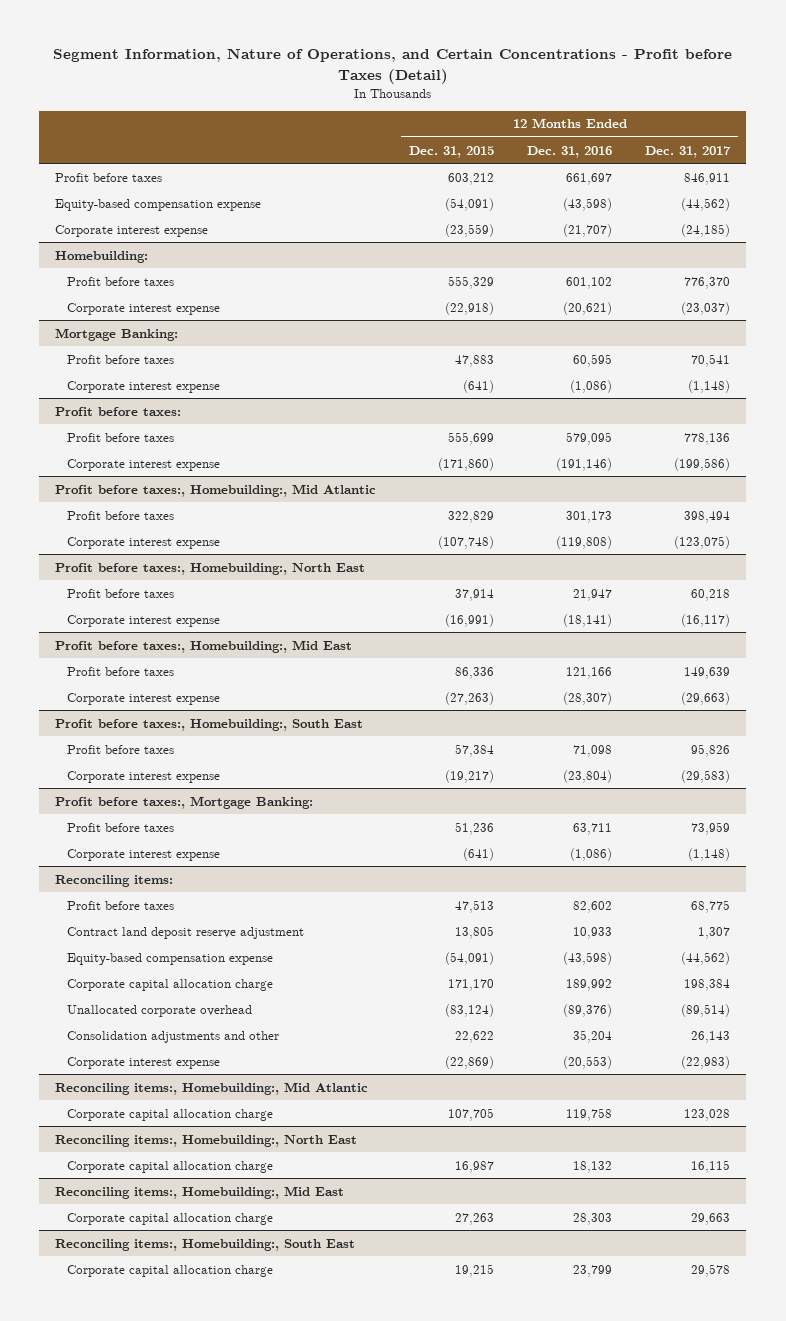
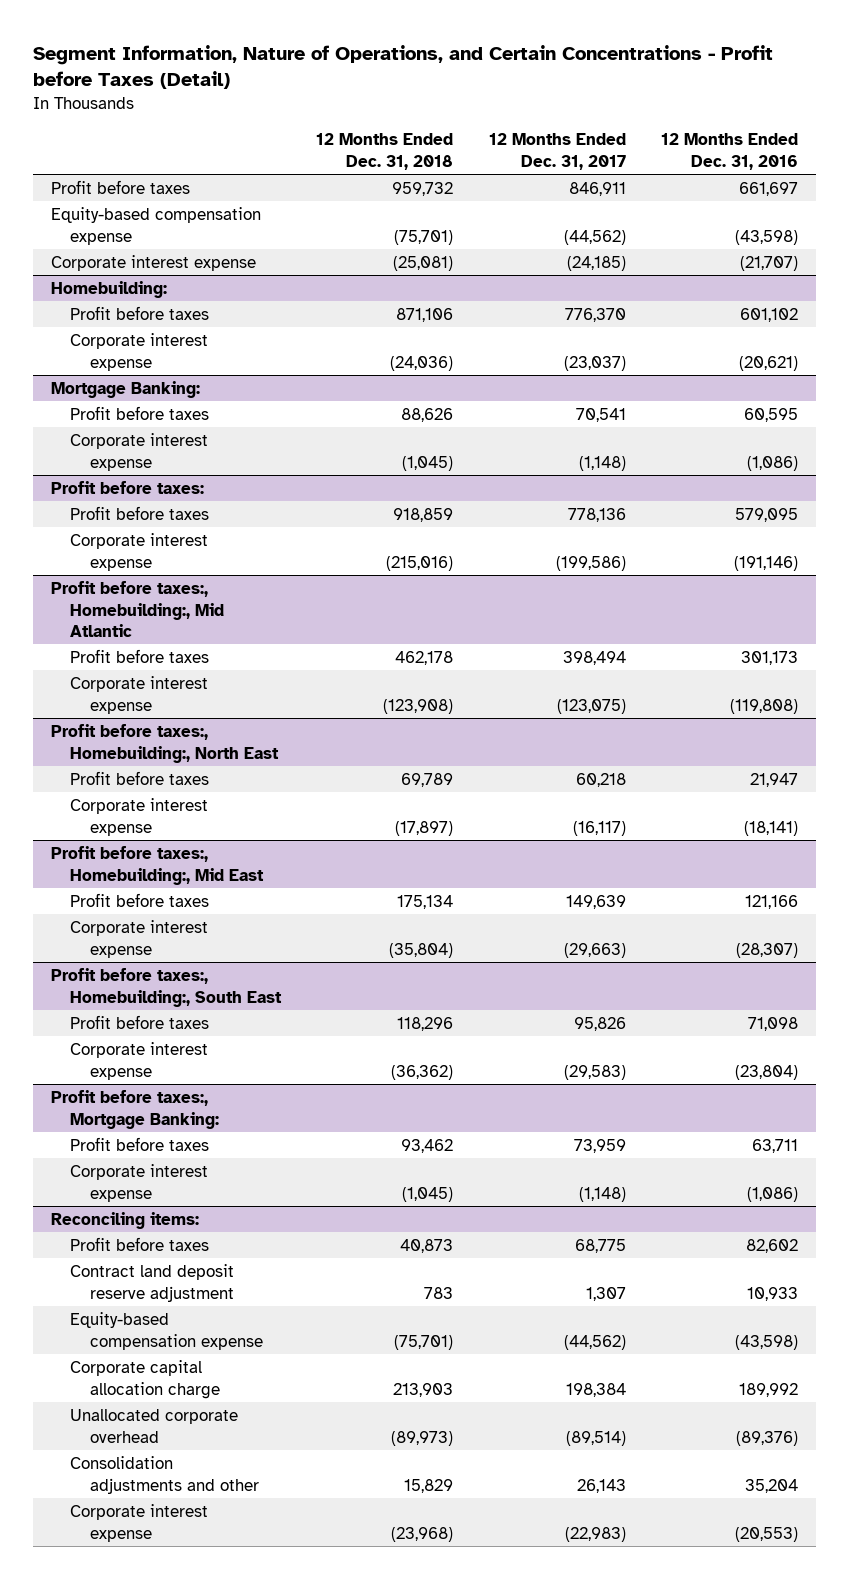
[409,145,495,158] Dec. 31, 2015 -> none
none -> [316,133,454,171] 12 Months Ended Dec. 31, 2018
[55,1081,369,1095] Reconciling items:, Homebuilding:, Mid Atlantic -> none
[67,1108,274,1121] Corporate capital allocation charge -> none
[55,1134,358,1147] Reconciling items:, Homebuilding:, North East -> none
[67,1160,274,1173] Corporate capital allocation charge -> none
[55,1185,345,1199] Reconciling items:, Homebuilding:, Mid East -> none
[67,1212,274,1225] Corporate capital allocation charge -> none
[55,1238,356,1251] Reconciling items:, Homebuilding:, South East -> none
[67,1264,274,1277] Corporate capital allocation charge -> none

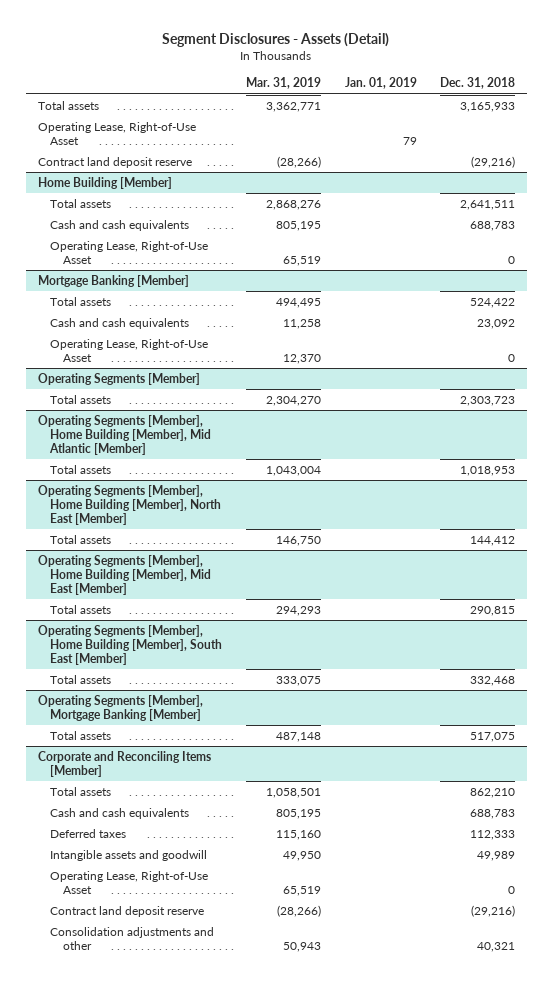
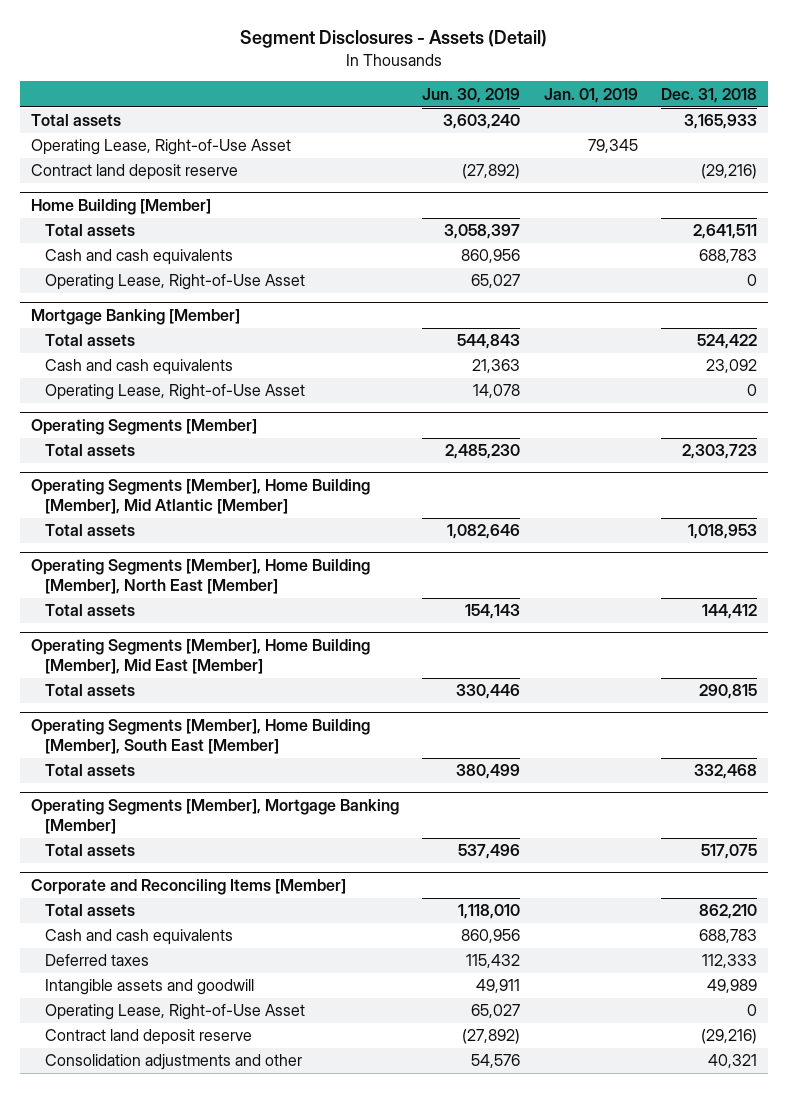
[245,77,321,90] Mar. 31, 2019 -> none
none -> [422,87,521,103] Jun. 30, 2019
[402,136,417,145] 79 -> [587,139,638,154] 79,345

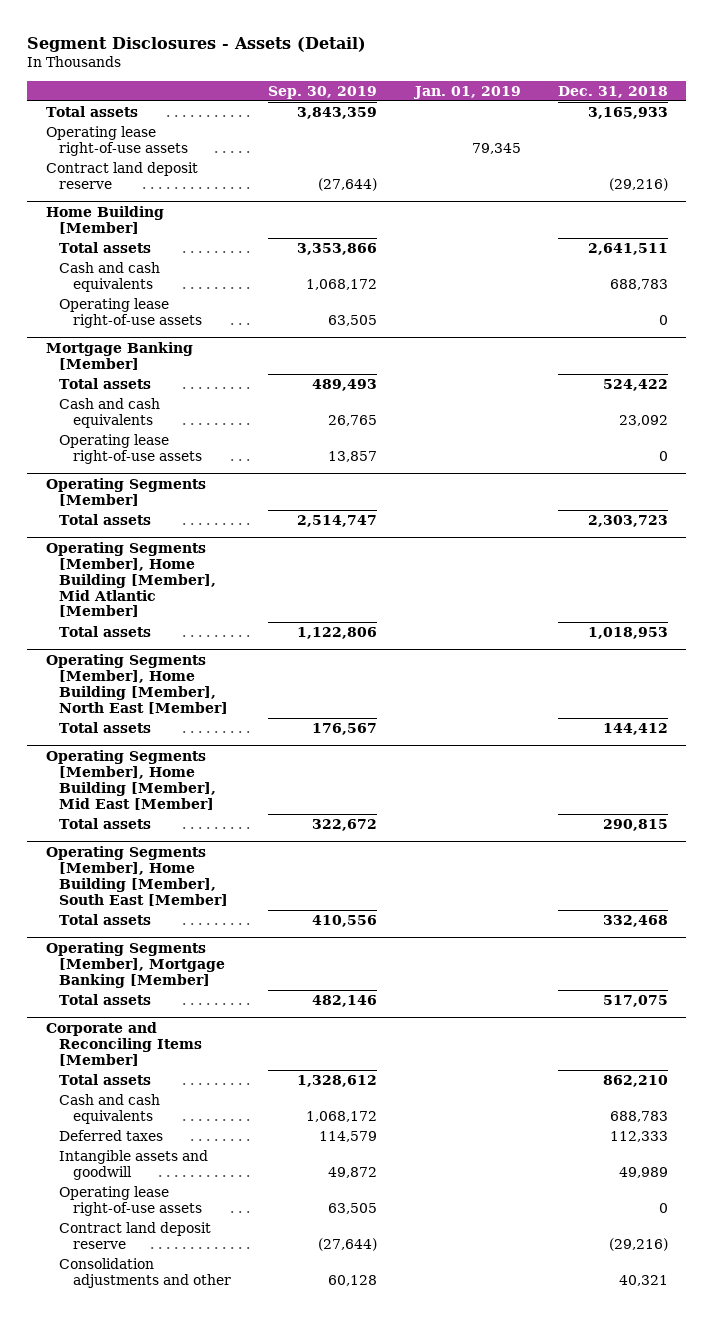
[422,87,521,103] Jun. 30, 2019 -> none
none -> [268,85,378,99] Sep. 30, 2019
[31,139,292,156] Operating Lease, Right-of-Use Asset -> [45,126,189,156] Operating lease right-of-use assets
[45,274,306,291] Operating Lease, Right-of-Use Asset -> [59,298,203,328] Operating lease right-of-use assets
[45,384,306,401] Operating Lease, Right-of-Use Asset -> [59,434,203,464] Operating lease right-of-use assets
[45,1004,306,1021] Operating Lease, Right-of-Use Asset -> [59,1186,203,1216] Operating lease right-of-use assets

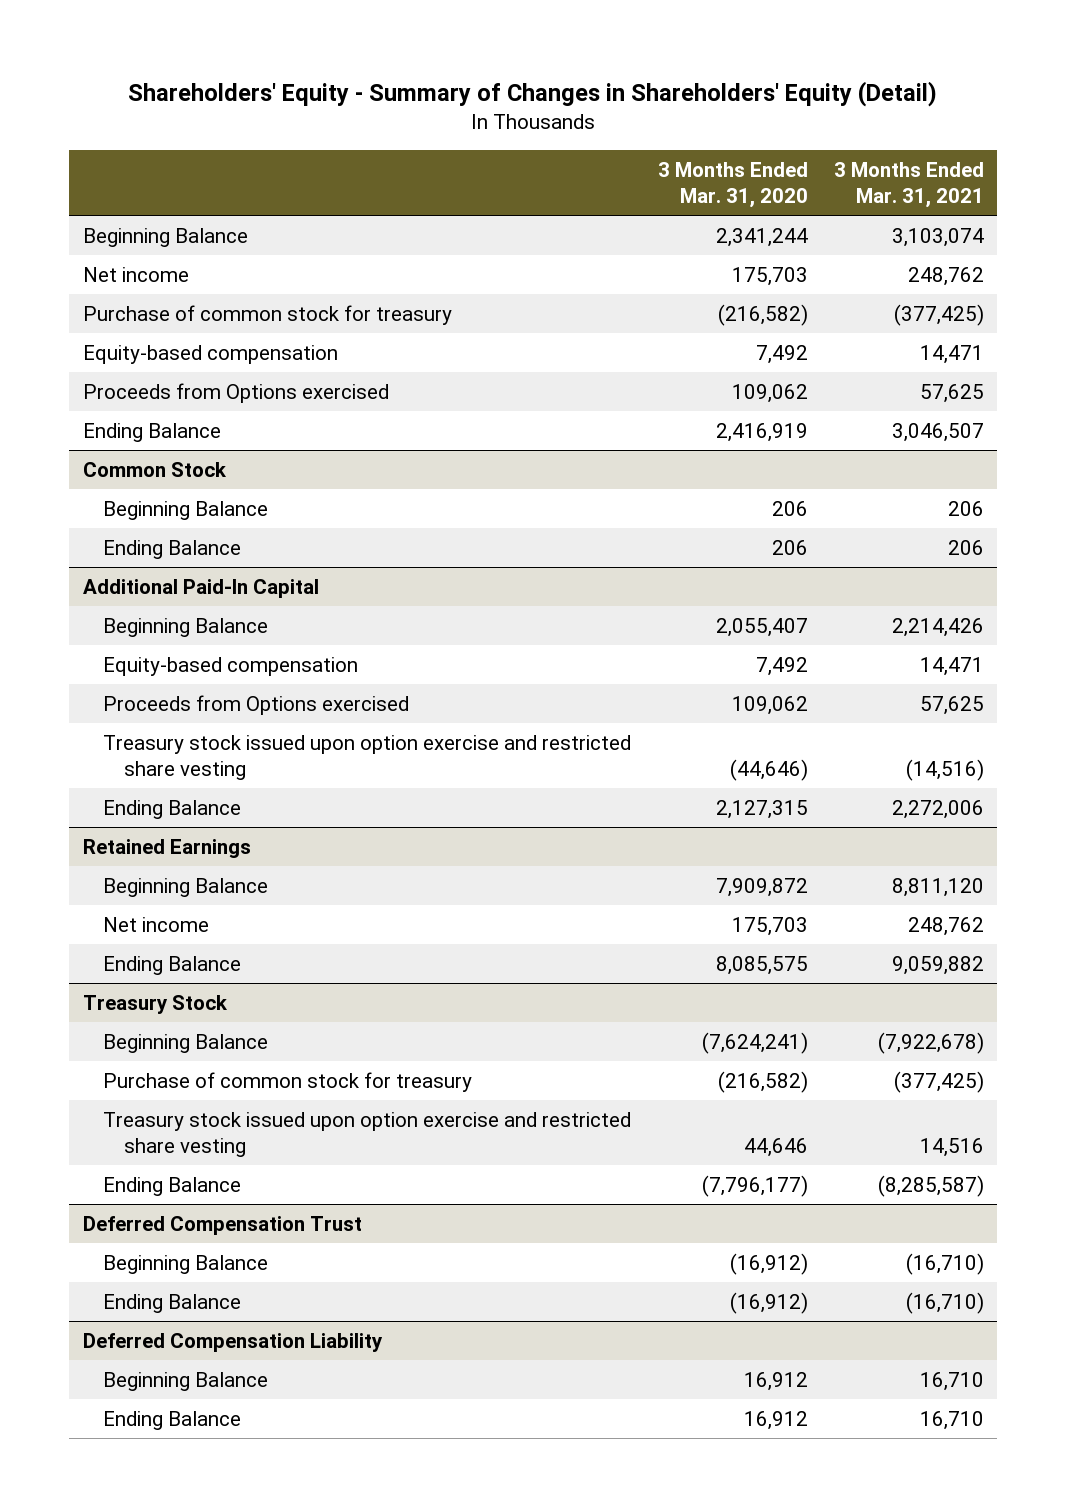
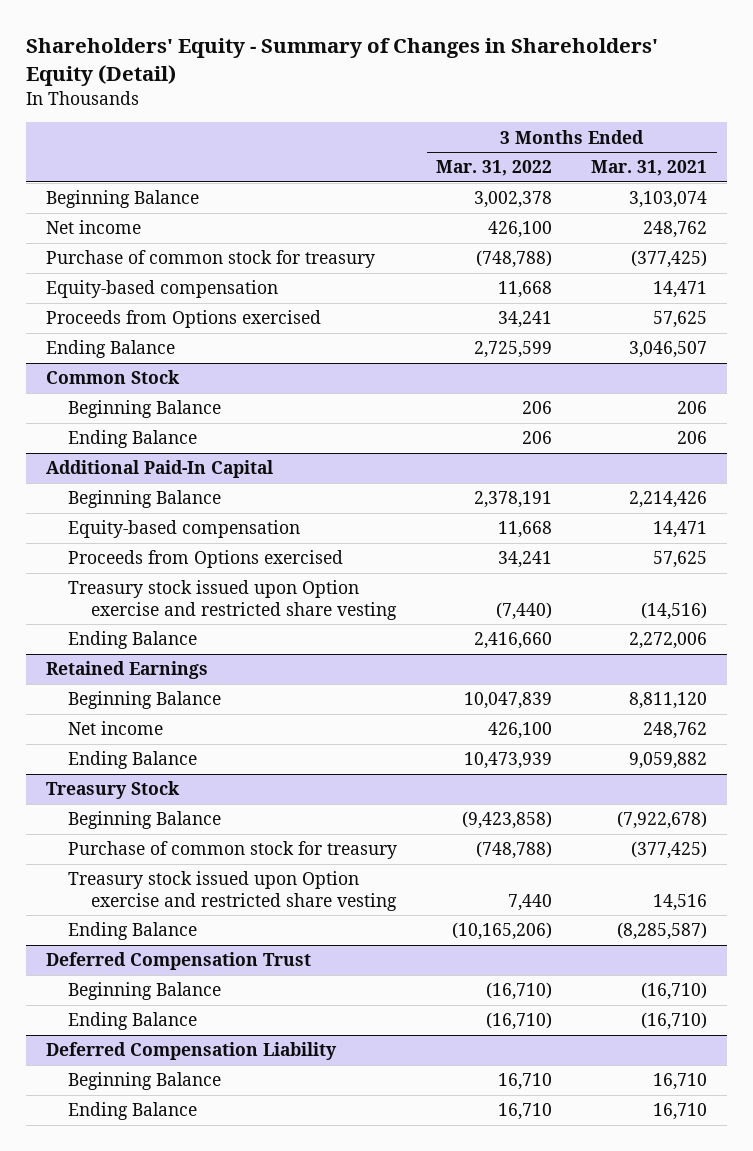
[657,161,808,208] 3 Months Ended Mar. 31, 2020 -> none
none -> [436,160,553,177] Mar. 31, 2022
[103,734,632,780] Treasury stock issued upon option exercise and restricted share vesting -> [68,580,398,620] Treasury stock issued upon Option exercise and restricted share vesting
[103,1111,632,1157] Treasury stock issued upon option exercise and restricted share vesting -> [68,871,398,911] Treasury stock issued upon Option exercise and restricted share vesting

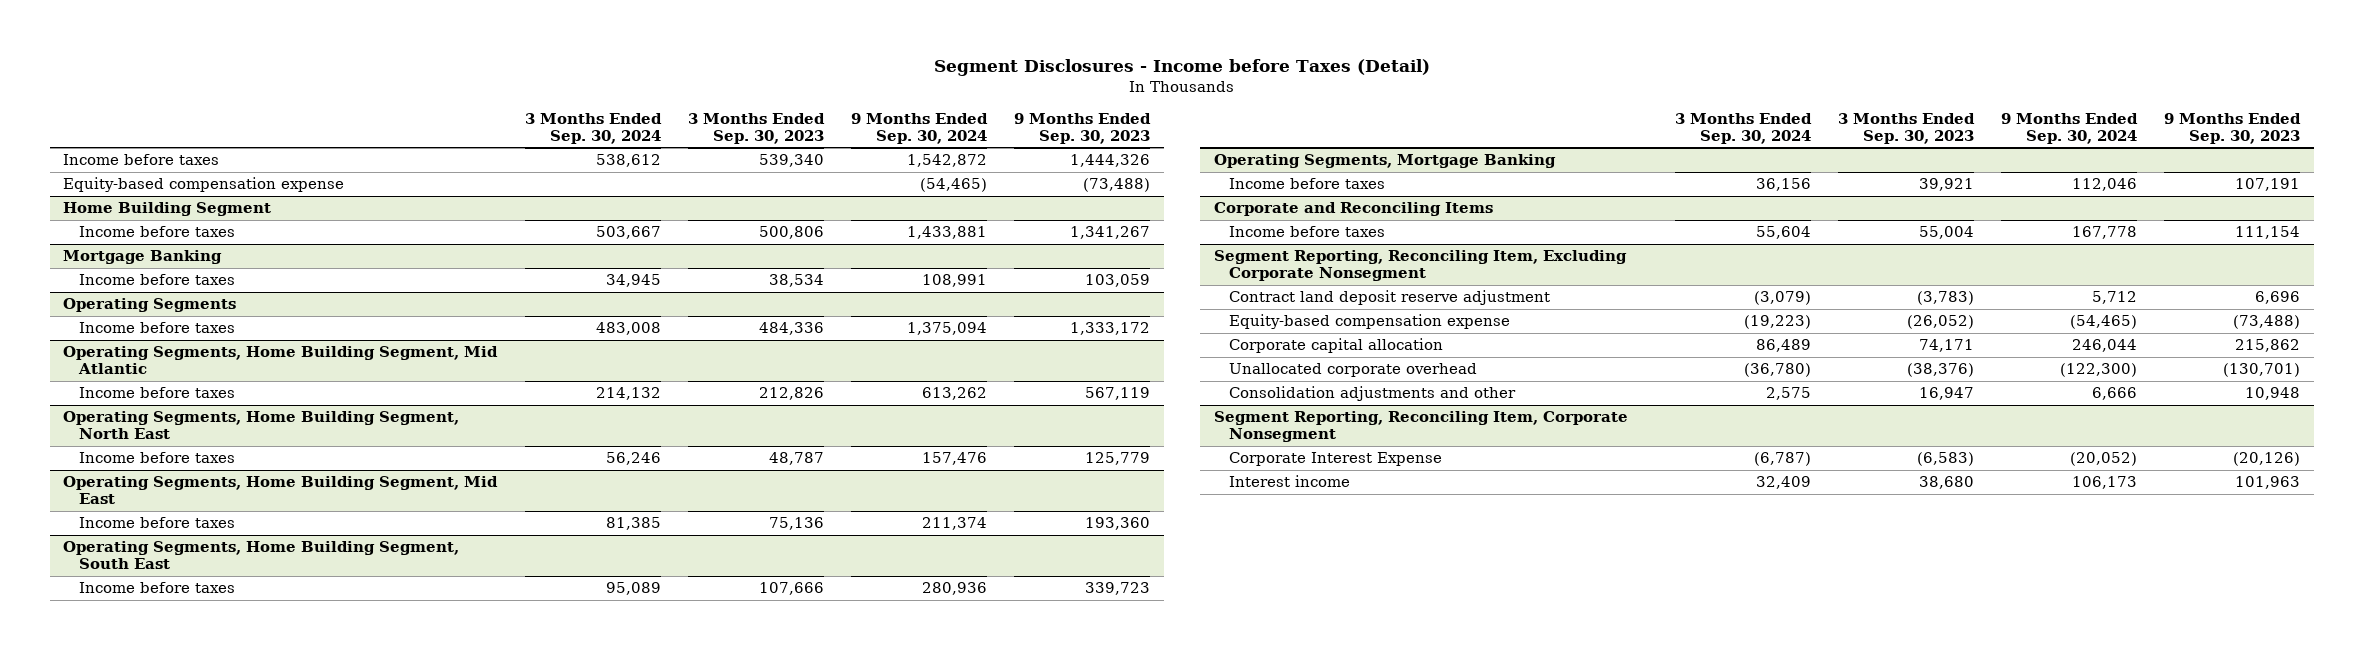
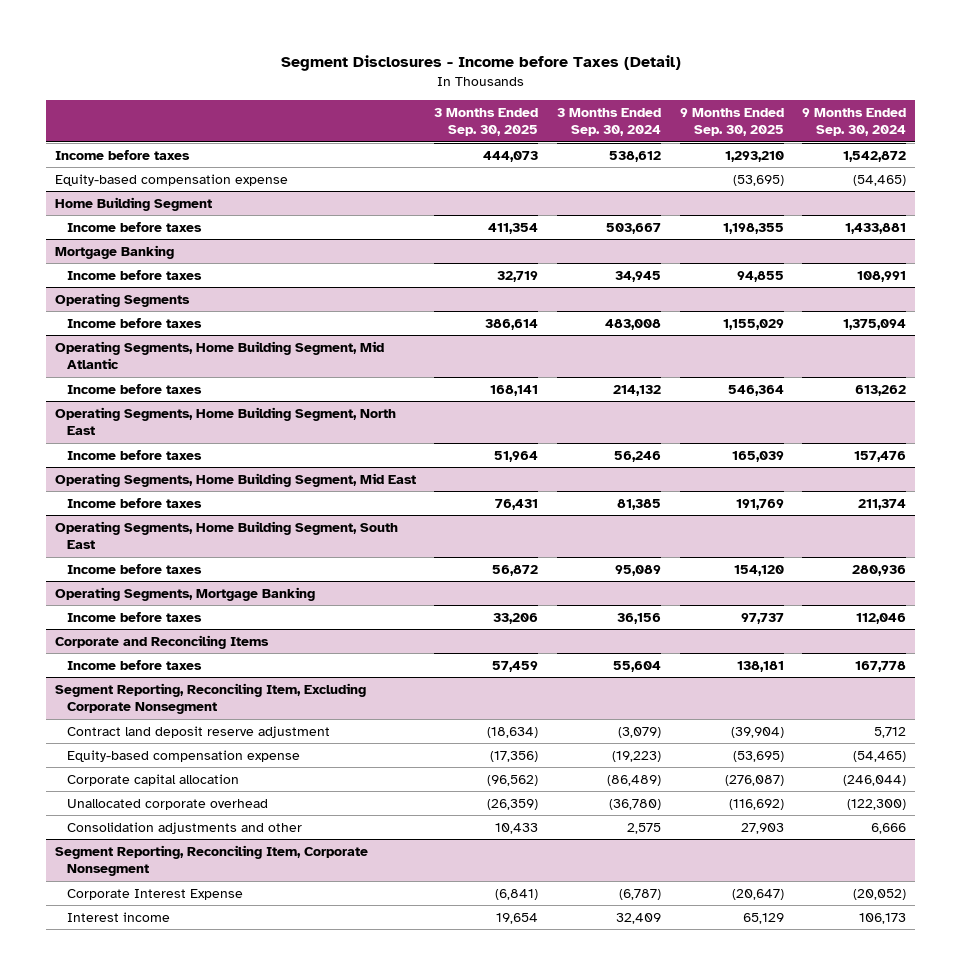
[687,112,825,144] 3 Months Ended Sep. 30, 2023 -> none
[1014,112,1152,144] 9 Months Ended Sep. 30, 2023 -> none
none -> [434,107,539,137] 3 Months Ended Sep. 30, 2025
none -> [679,107,784,137] 9 Months Ended Sep. 30, 2025
[1755,339,1811,353] 86,489 -> [607,774,662,786] (86,489)
[2072,339,2138,353] 246,044 -> [843,774,907,786] (246,044)

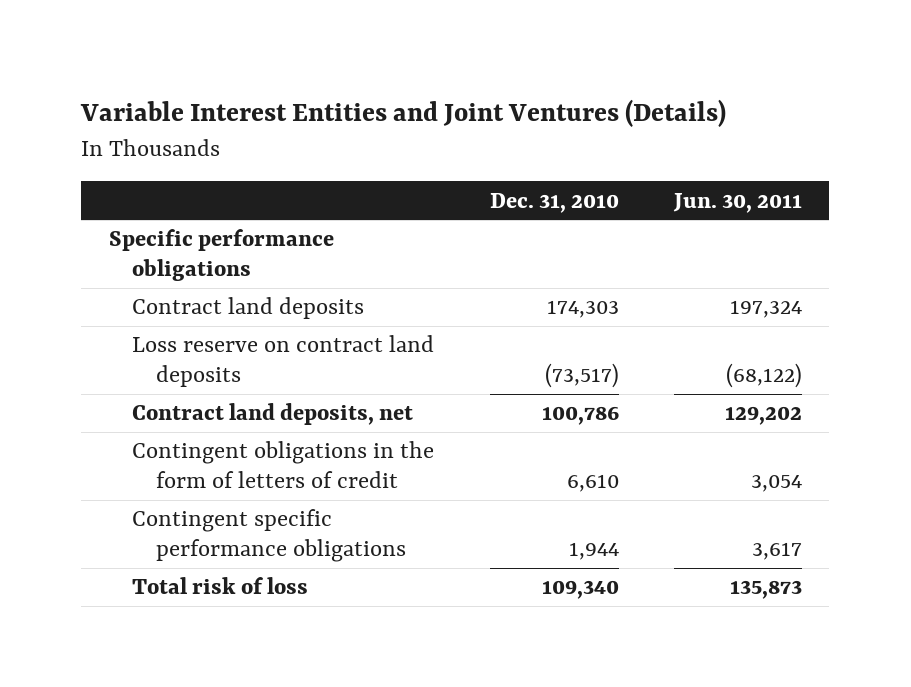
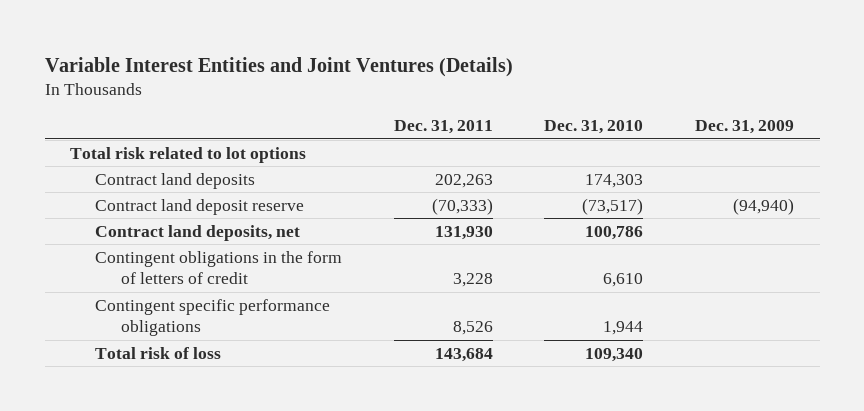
[672,192,802,213] Jun. 30, 2011 -> none
none -> [393,120,493,135] Dec. 31, 2011
none -> [694,120,794,135] Dec. 31, 2009
[108,229,334,282] Specific performance obligations -> none
none -> [70,146,307,163] Total risk related to lot options
[132,335,435,388] Loss reserve on contract land deposits -> [95,198,305,215] Contract land deposit reserve

